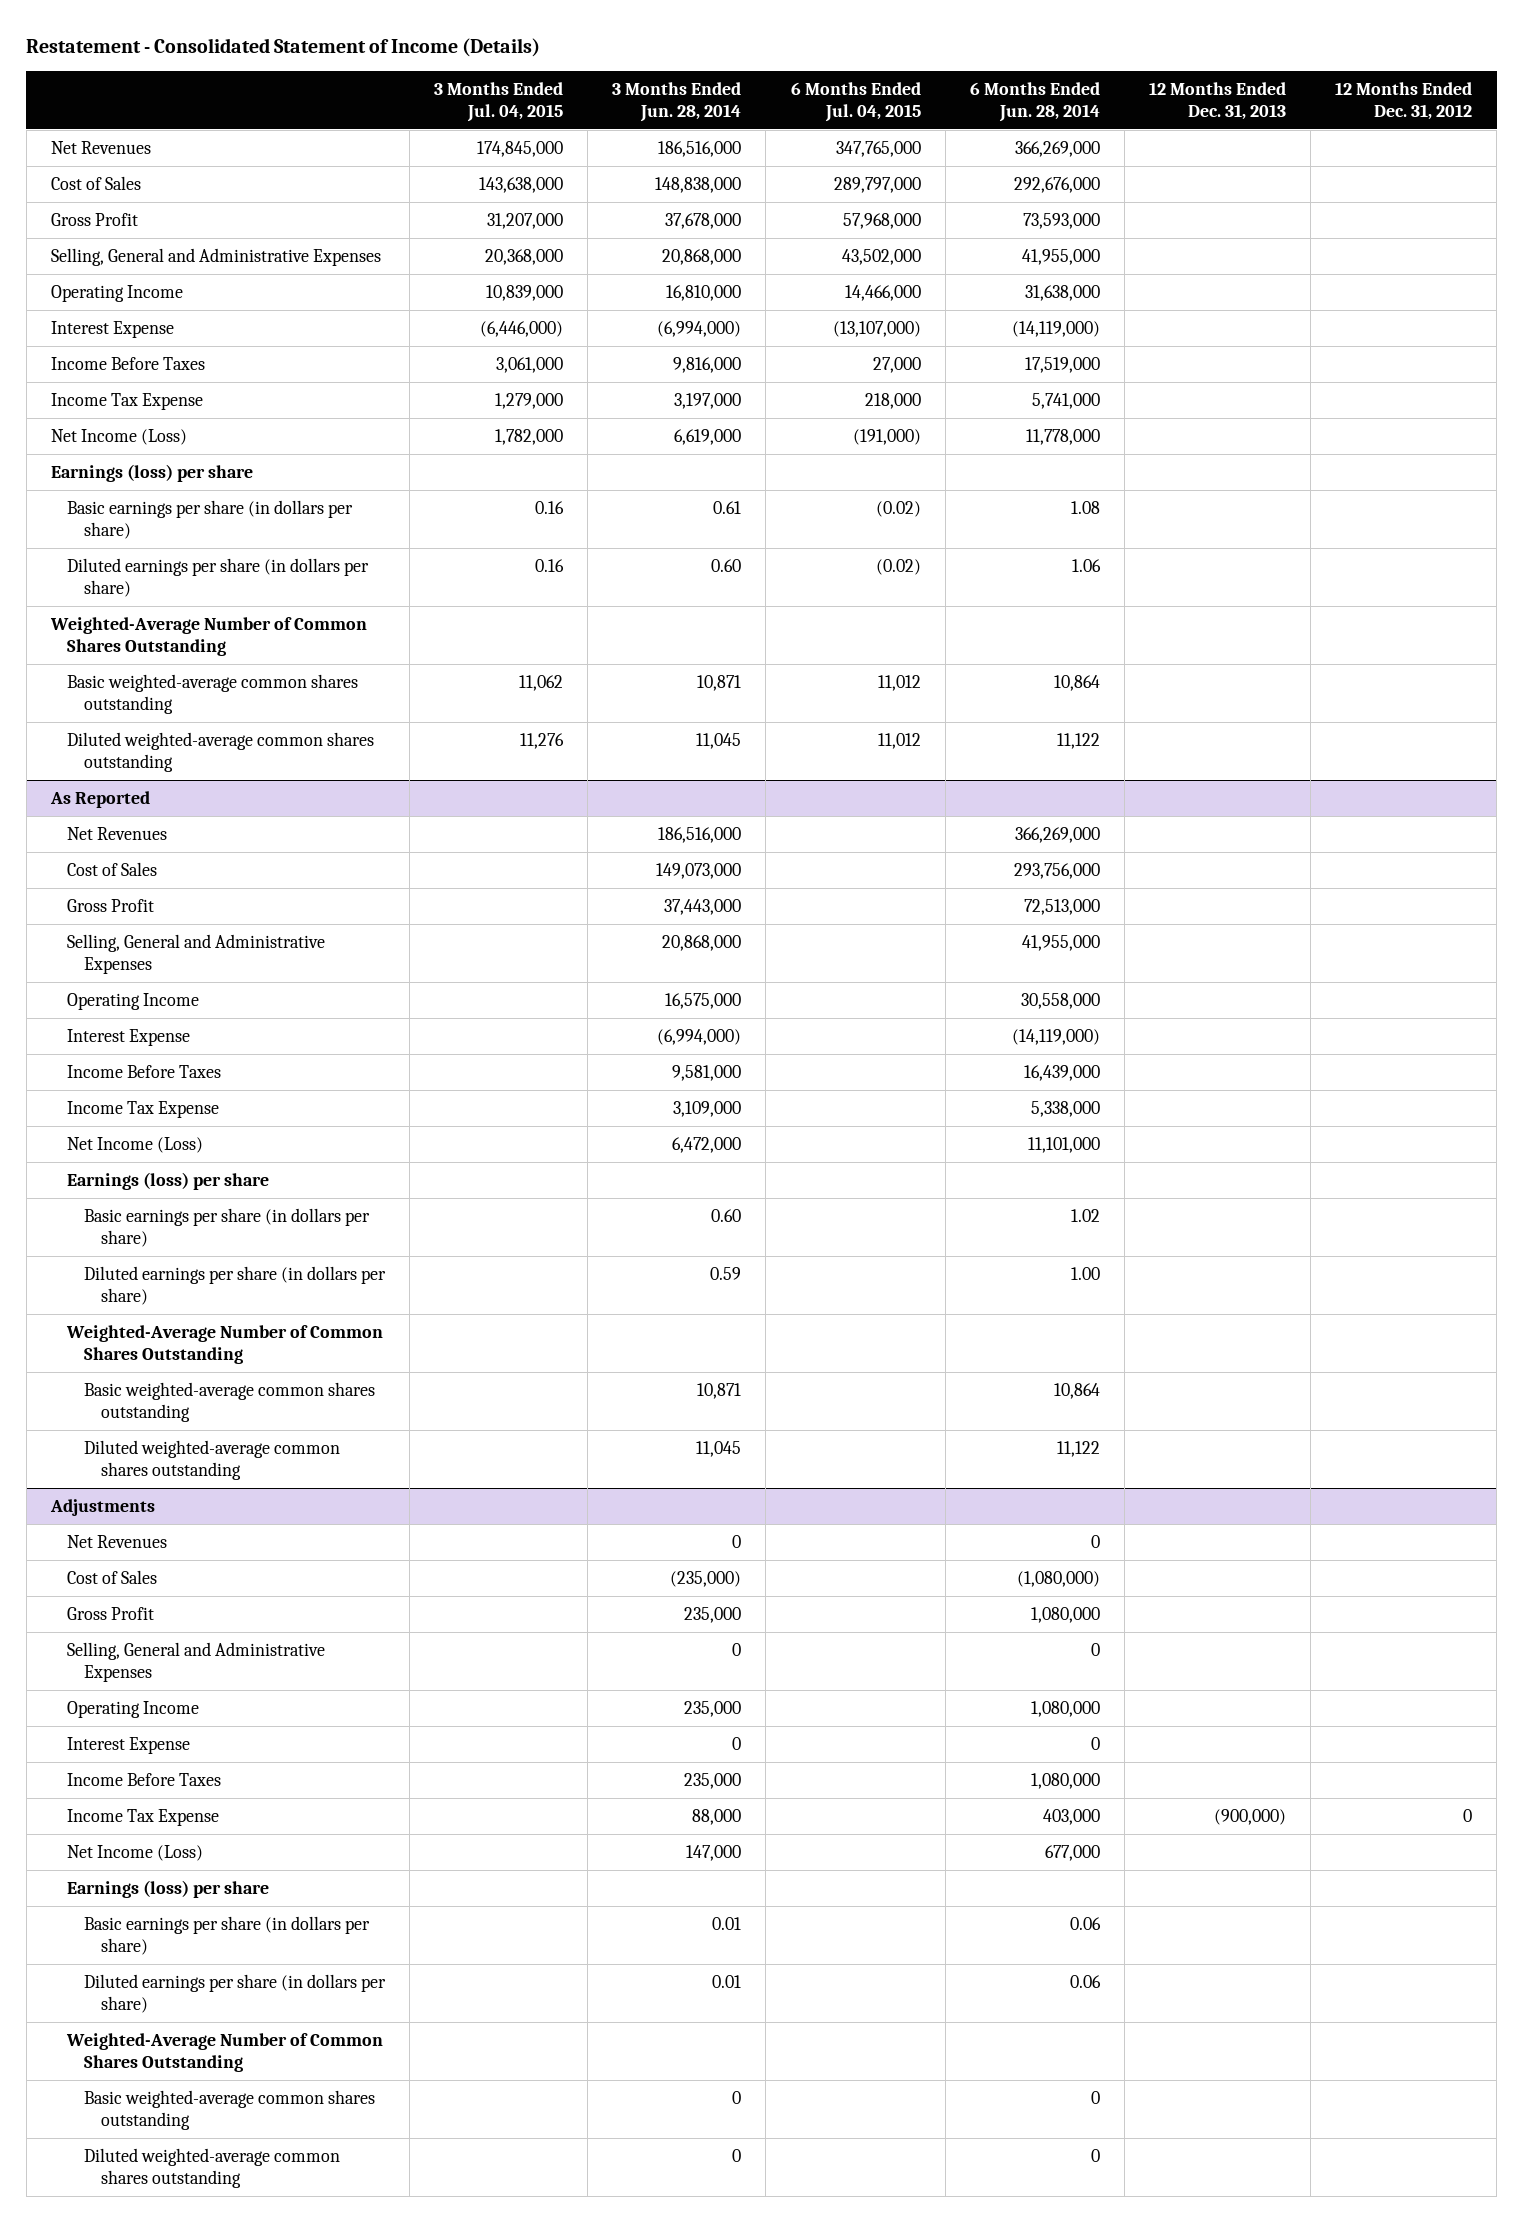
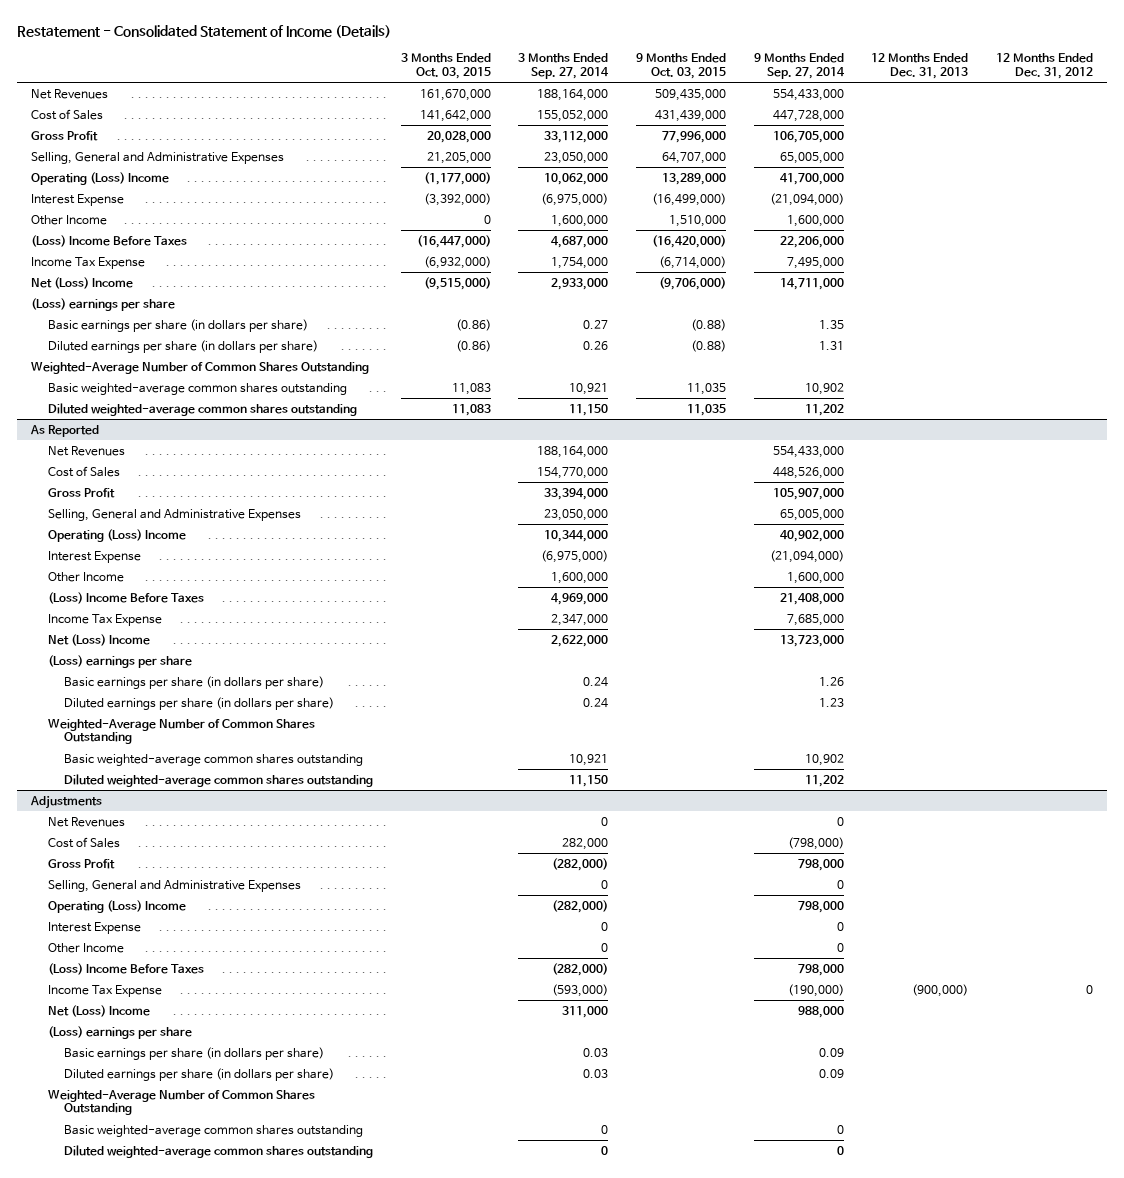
[434,81,564,122] 3 Months Ended Jul. 04, 2015 -> none
[612,81,742,122] 3 Months Ended Jun. 28, 2014 -> none
[790,81,921,122] 6 Months Ended Jul. 04, 2015 -> none
[969,81,1100,122] 6 Months Ended Jun. 28, 2014 -> none
none -> [400,53,491,79] 3 Months Ended Oct. 03, 2015
none -> [518,53,610,79] 3 Months Ended Sep. 27, 2014
none -> [636,53,727,79] 9 Months Ended Oct. 03, 2015
none -> [753,53,845,79] 9 Months Ended Sep. 27, 2014
[50,284,183,302] Operating Income -> [30,171,169,185] Operating (Loss) Income
none -> [30,214,107,225] Other Income
[50,356,205,370] Income Before Taxes -> [30,234,187,247] (Loss) Income Before Taxes
[50,428,187,445] Net Income (Loss) -> [30,276,133,289] Net (Loss) Income
[50,463,253,482] Earnings (loss) per share -> [30,297,175,311] (Loss) earnings per share
[67,992,200,1010] Operating Income -> [47,528,186,542] Operating (Loss) Income
none -> [47,571,124,582] Other Income
[67,1064,222,1078] Income Before Taxes -> [47,591,204,604] (Loss) Income Before Taxes
[67,1136,204,1153] Net Income (Loss) -> [47,633,150,646] Net (Loss) Income
[67,1171,270,1190] Earnings (loss) per share -> [47,654,192,668] (Loss) earnings per share
[67,1700,200,1718] Operating Income -> [47,899,186,913] Operating (Loss) Income
none -> [47,942,124,953] Other Income
[67,1772,222,1786] Income Before Taxes -> [47,962,204,975] (Loss) Income Before Taxes
[67,1844,204,1861] Net Income (Loss) -> [47,1004,150,1017] Net (Loss) Income
[67,1879,270,1898] Earnings (loss) per share -> [47,1025,192,1039] (Loss) earnings per share

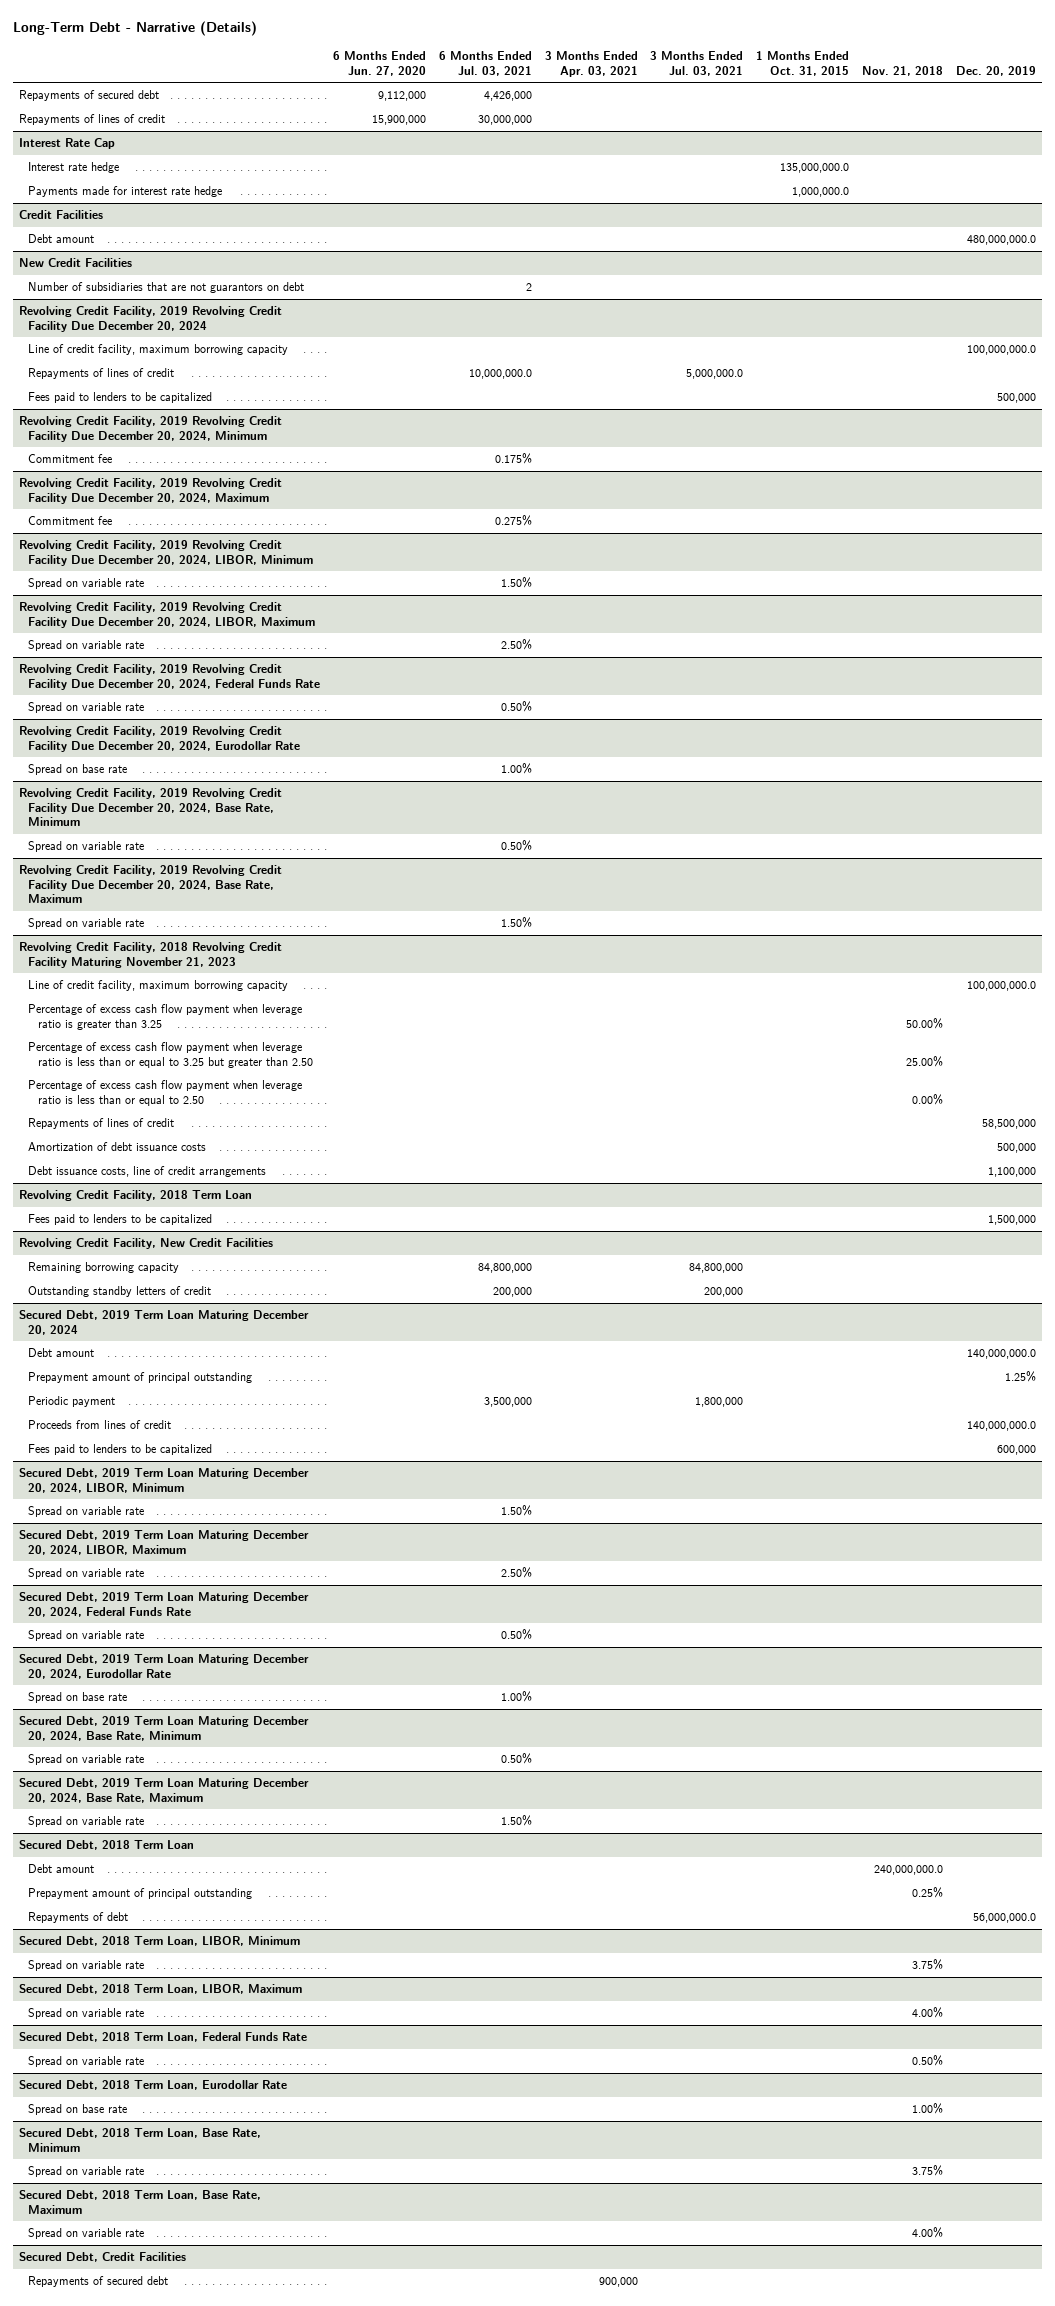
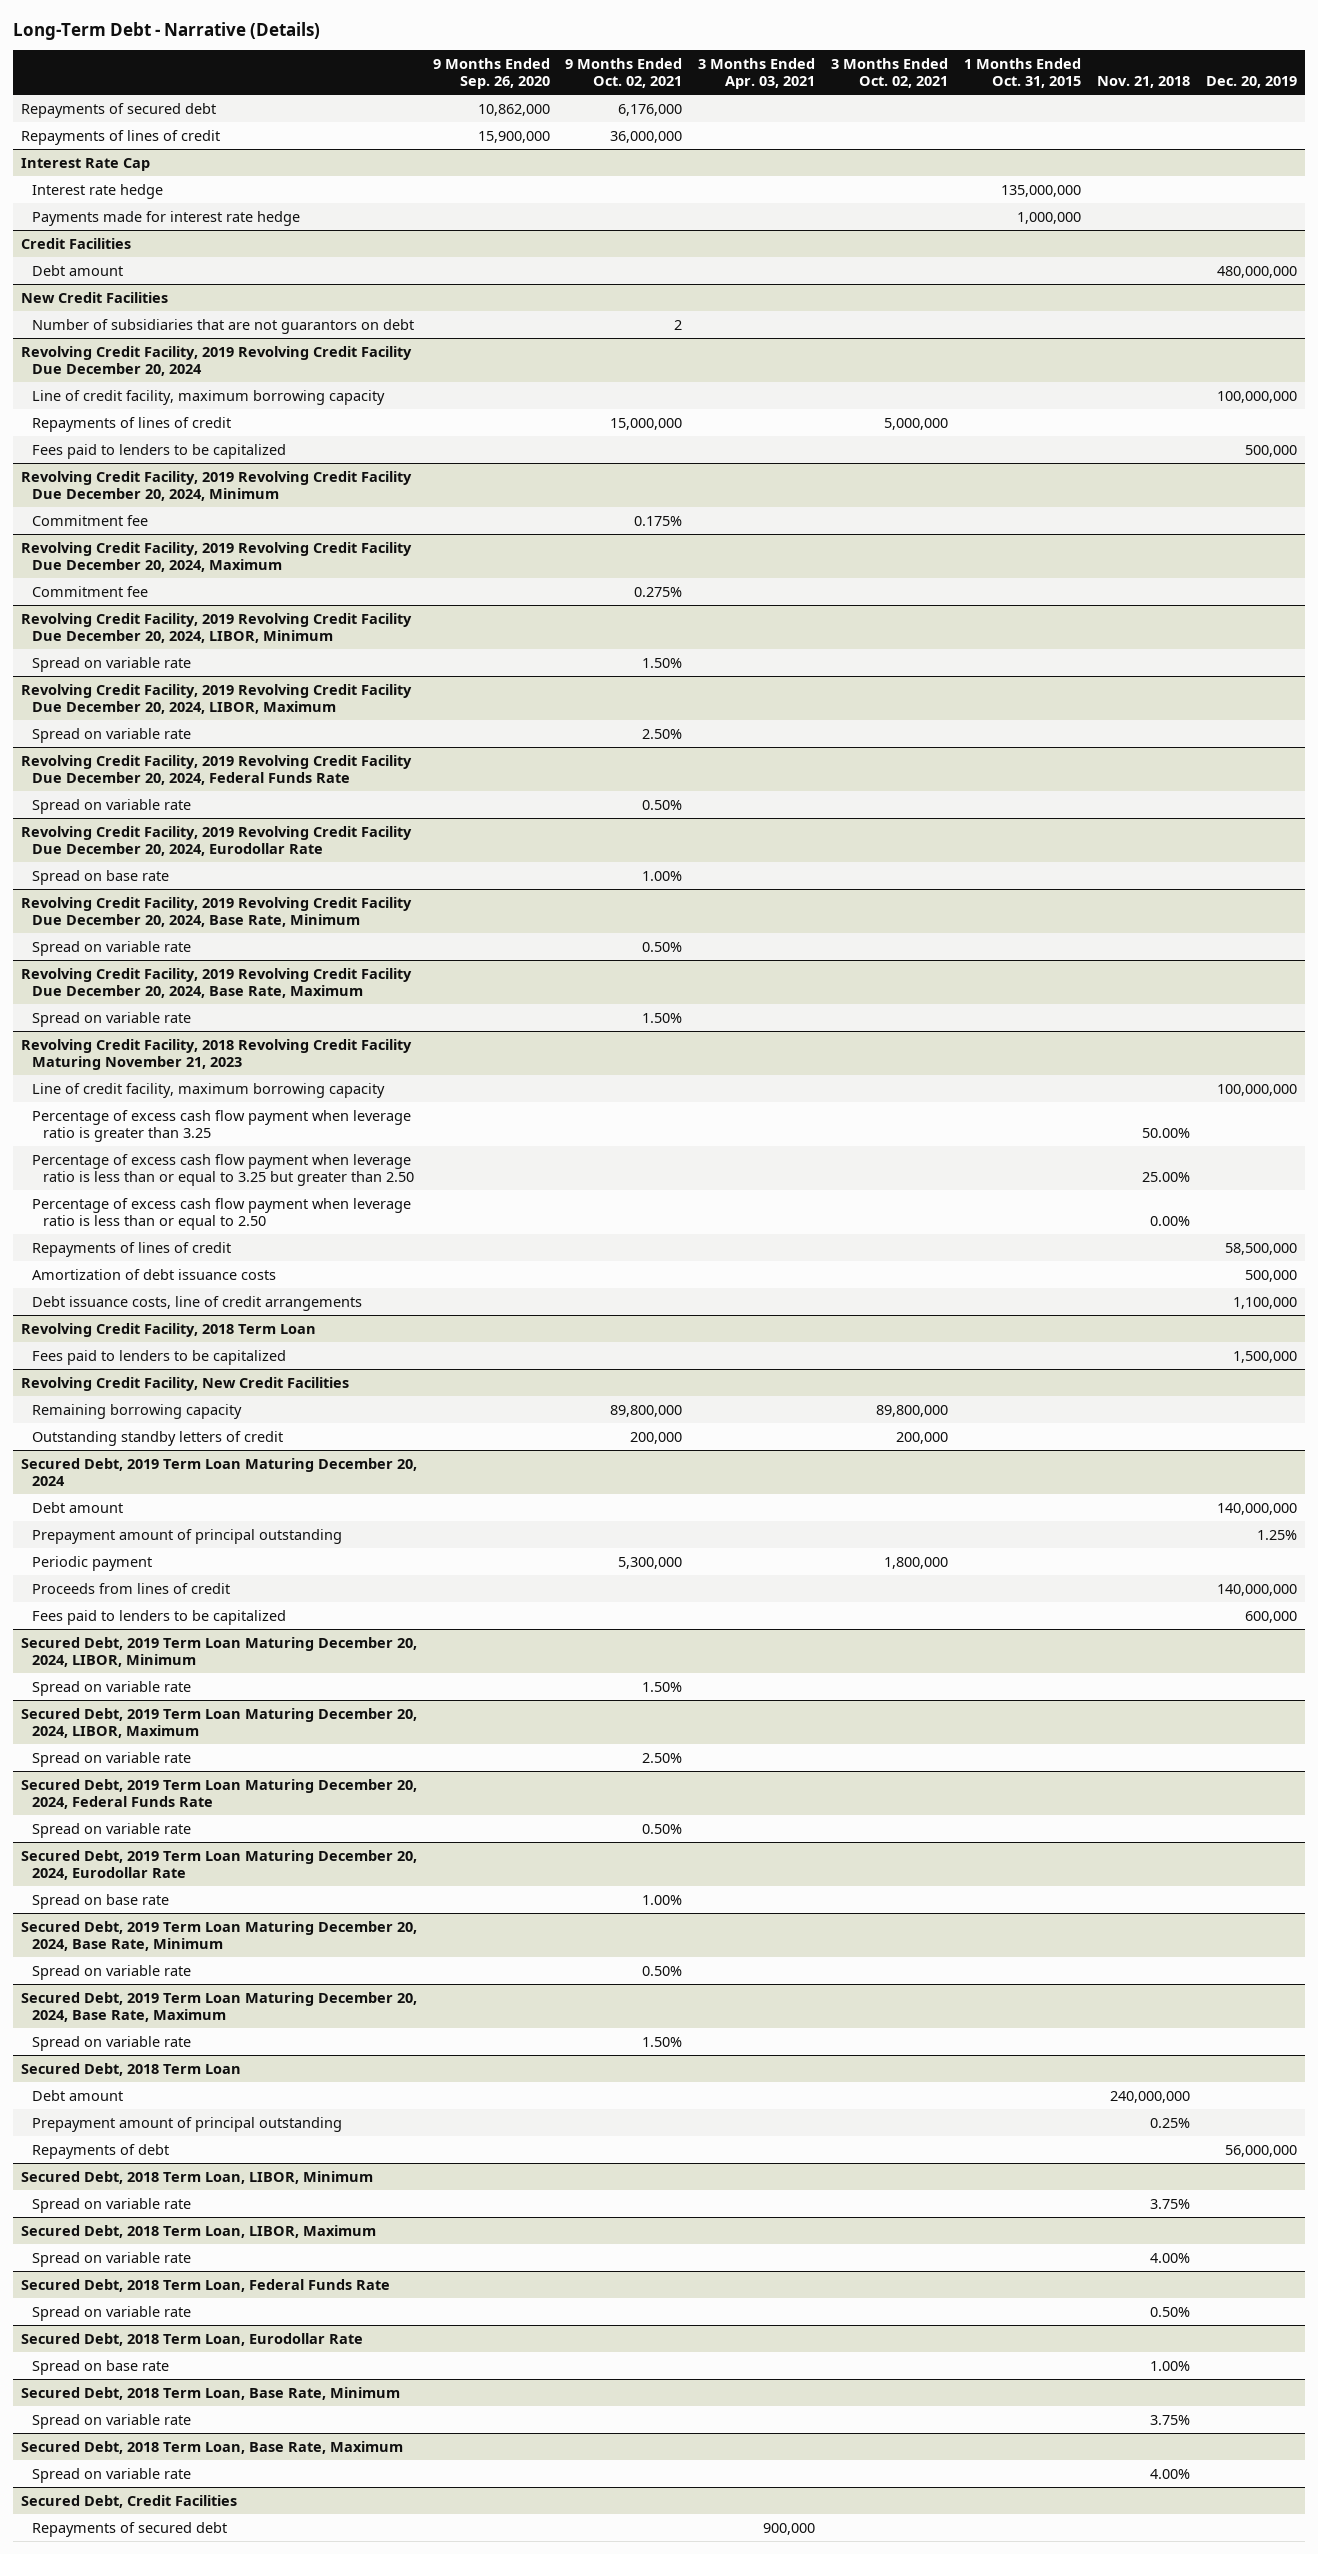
[333,51,427,76] 6 Months Ended Jun. 27, 2020 -> none
[438,51,532,76] 6 Months Ended Jul. 03, 2021 -> none
[650,51,744,76] 3 Months Ended Jul. 03, 2021 -> none
none -> [432,57,550,90] 9 Months Ended Sep. 26, 2020
none -> [565,57,683,89] 9 Months Ended Oct. 02, 2021
none -> [831,57,949,89] 3 Months Ended Oct. 02, 2021
[780,163,850,174] 135,000,000.0 -> [1001,184,1082,197] 135,000,000
[792,187,850,198] 1,000,000.0 -> [1017,211,1082,224] 1,000,000
[966,235,1036,246] 480,000,000.0 -> [1216,265,1297,278] 480,000,000
[966,345,1036,356] 100,000,000.0 -> [1216,390,1297,403] 100,000,000
[966,981,1036,992] 100,000,000.0 -> [1216,1083,1297,1096] 100,000,000
[966,1349,1036,1360] 140,000,000.0 -> [1216,1502,1297,1515] 140,000,000
[966,1421,1036,1432] 140,000,000.0 -> [1216,1583,1297,1596] 140,000,000
[873,1865,943,1876] 240,000,000.0 -> [1110,2090,1191,2103] 240,000,000
[972,1913,1036,1924] 56,000,000.0 -> [1224,2144,1297,2157] 56,000,000

